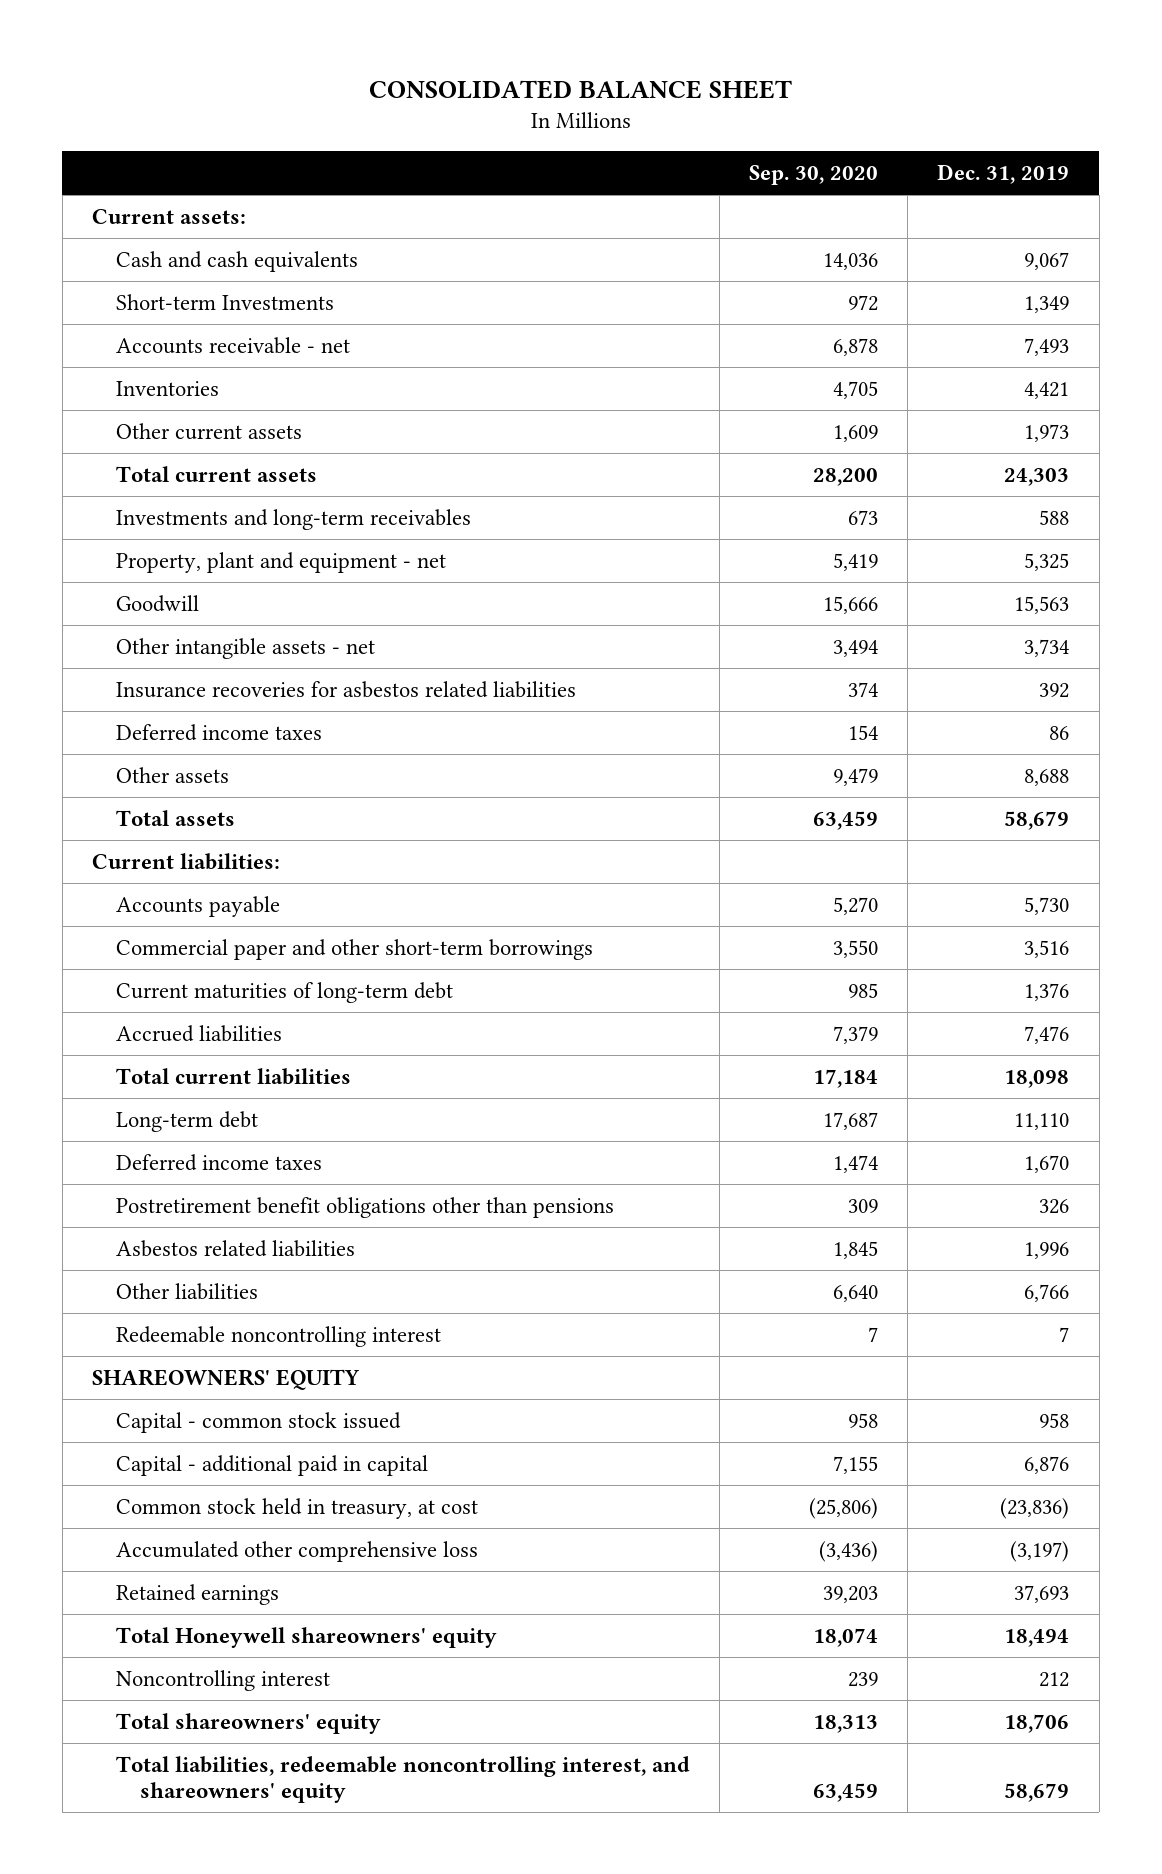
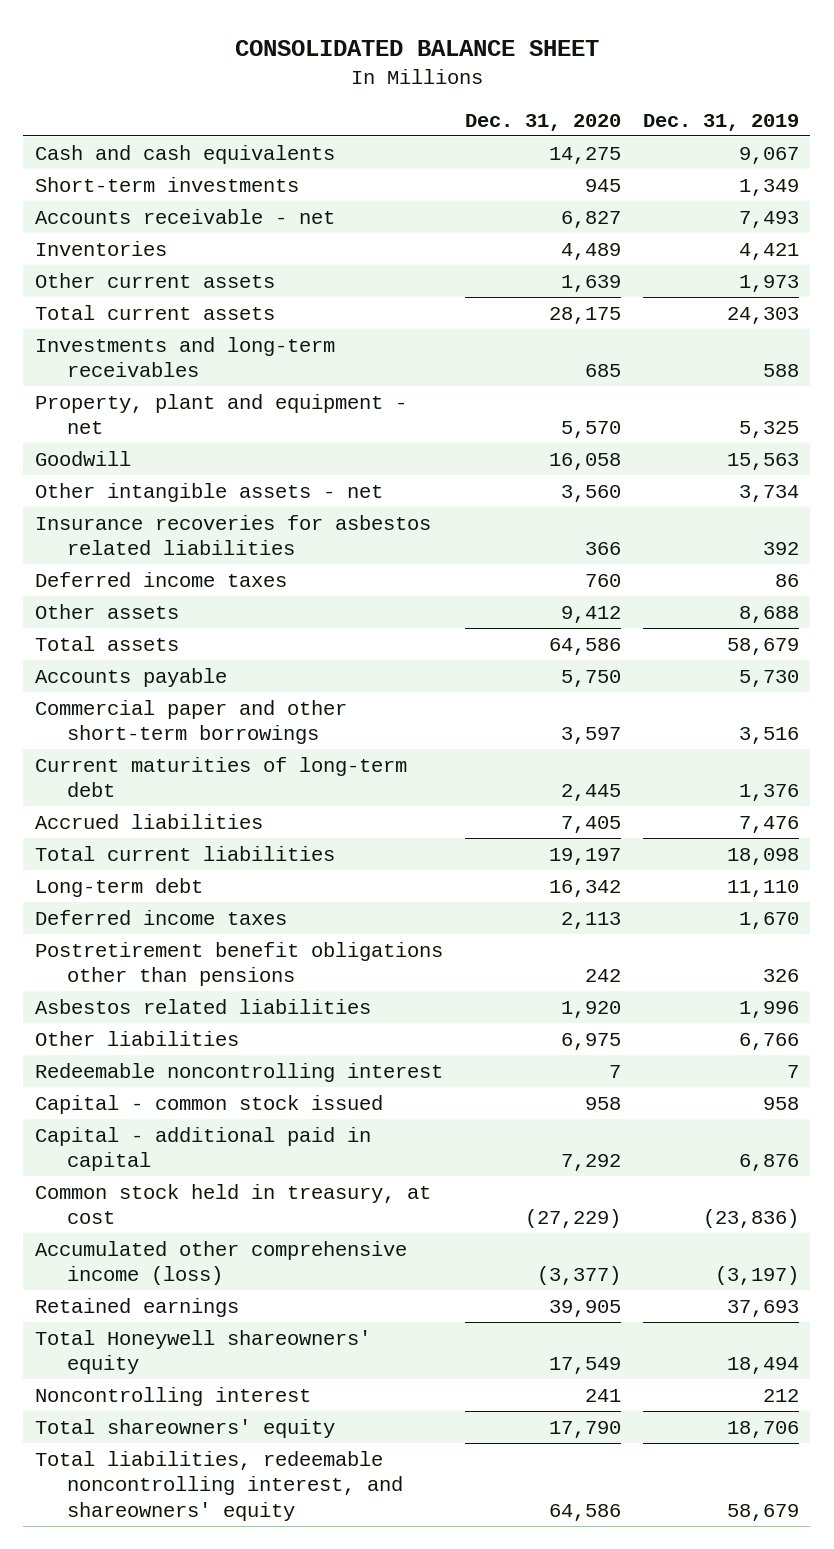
[749,164,879,185] Sep. 30, 2020 -> none
none -> [464,114,621,132] Dec. 31, 2020
[92,208,247,224] Current assets: -> none
[115,293,334,310] Short-term Investments -> [34,176,299,192] Short-term investments
[92,852,281,870] Current liabilities: -> none
[92,1368,361,1390] SHAREOWNERS' EQUITY -> none
[115,1540,478,1562] Accumulated other comprehensive loss -> [34,1240,407,1286] Accumulated other comprehensive income (loss)

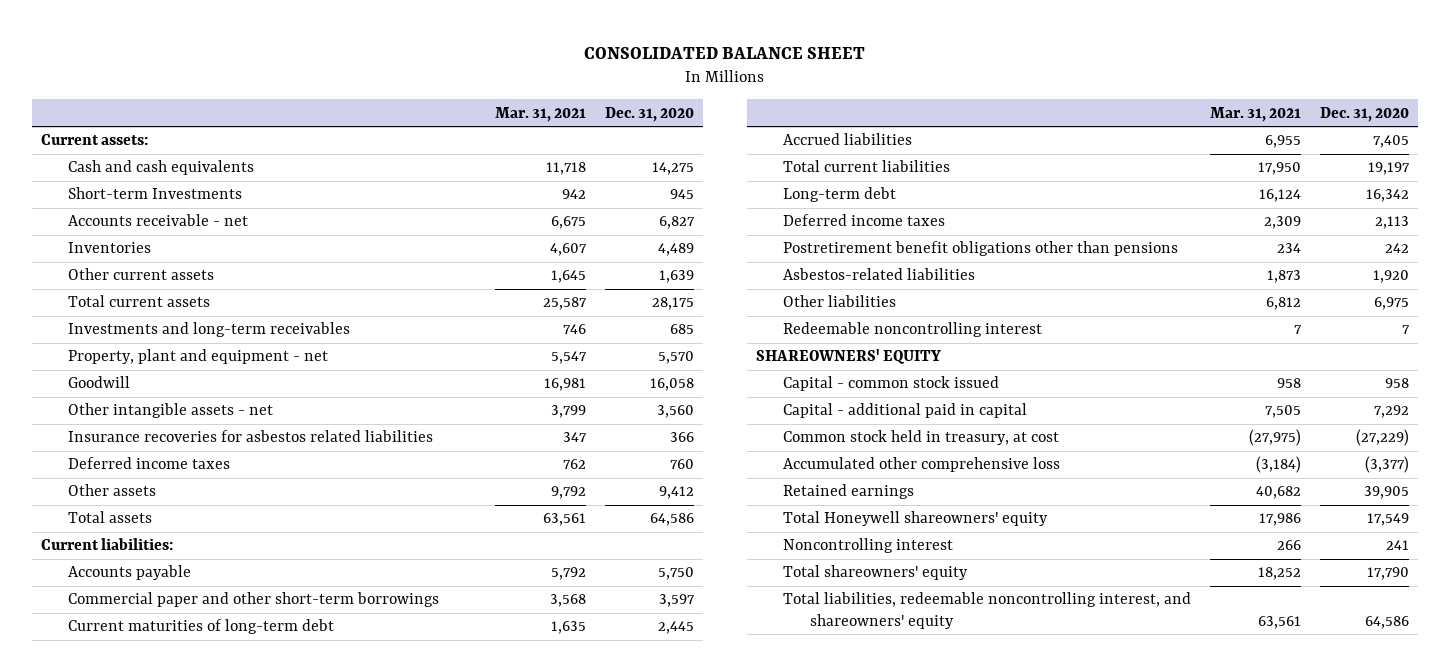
[643,114,800,132] Dec. 31, 2019 -> none
none -> [494,106,586,122] Mar. 31, 2021
none -> [40,134,148,146] Current assets:
[34,176,299,192] Short-term investments -> [67,187,242,200] Short-term Investments
none -> [40,538,173,551] Current liabilities:
[34,998,371,1014] Asbestos related liabilities -> [782,268,975,281] Asbestos-related liabilities
none -> [755,349,941,365] SHAREOWNERS' EQUITY
[34,1240,407,1286] Accumulated other comprehensive income (loss) -> [782,457,1060,473] Accumulated other comprehensive loss

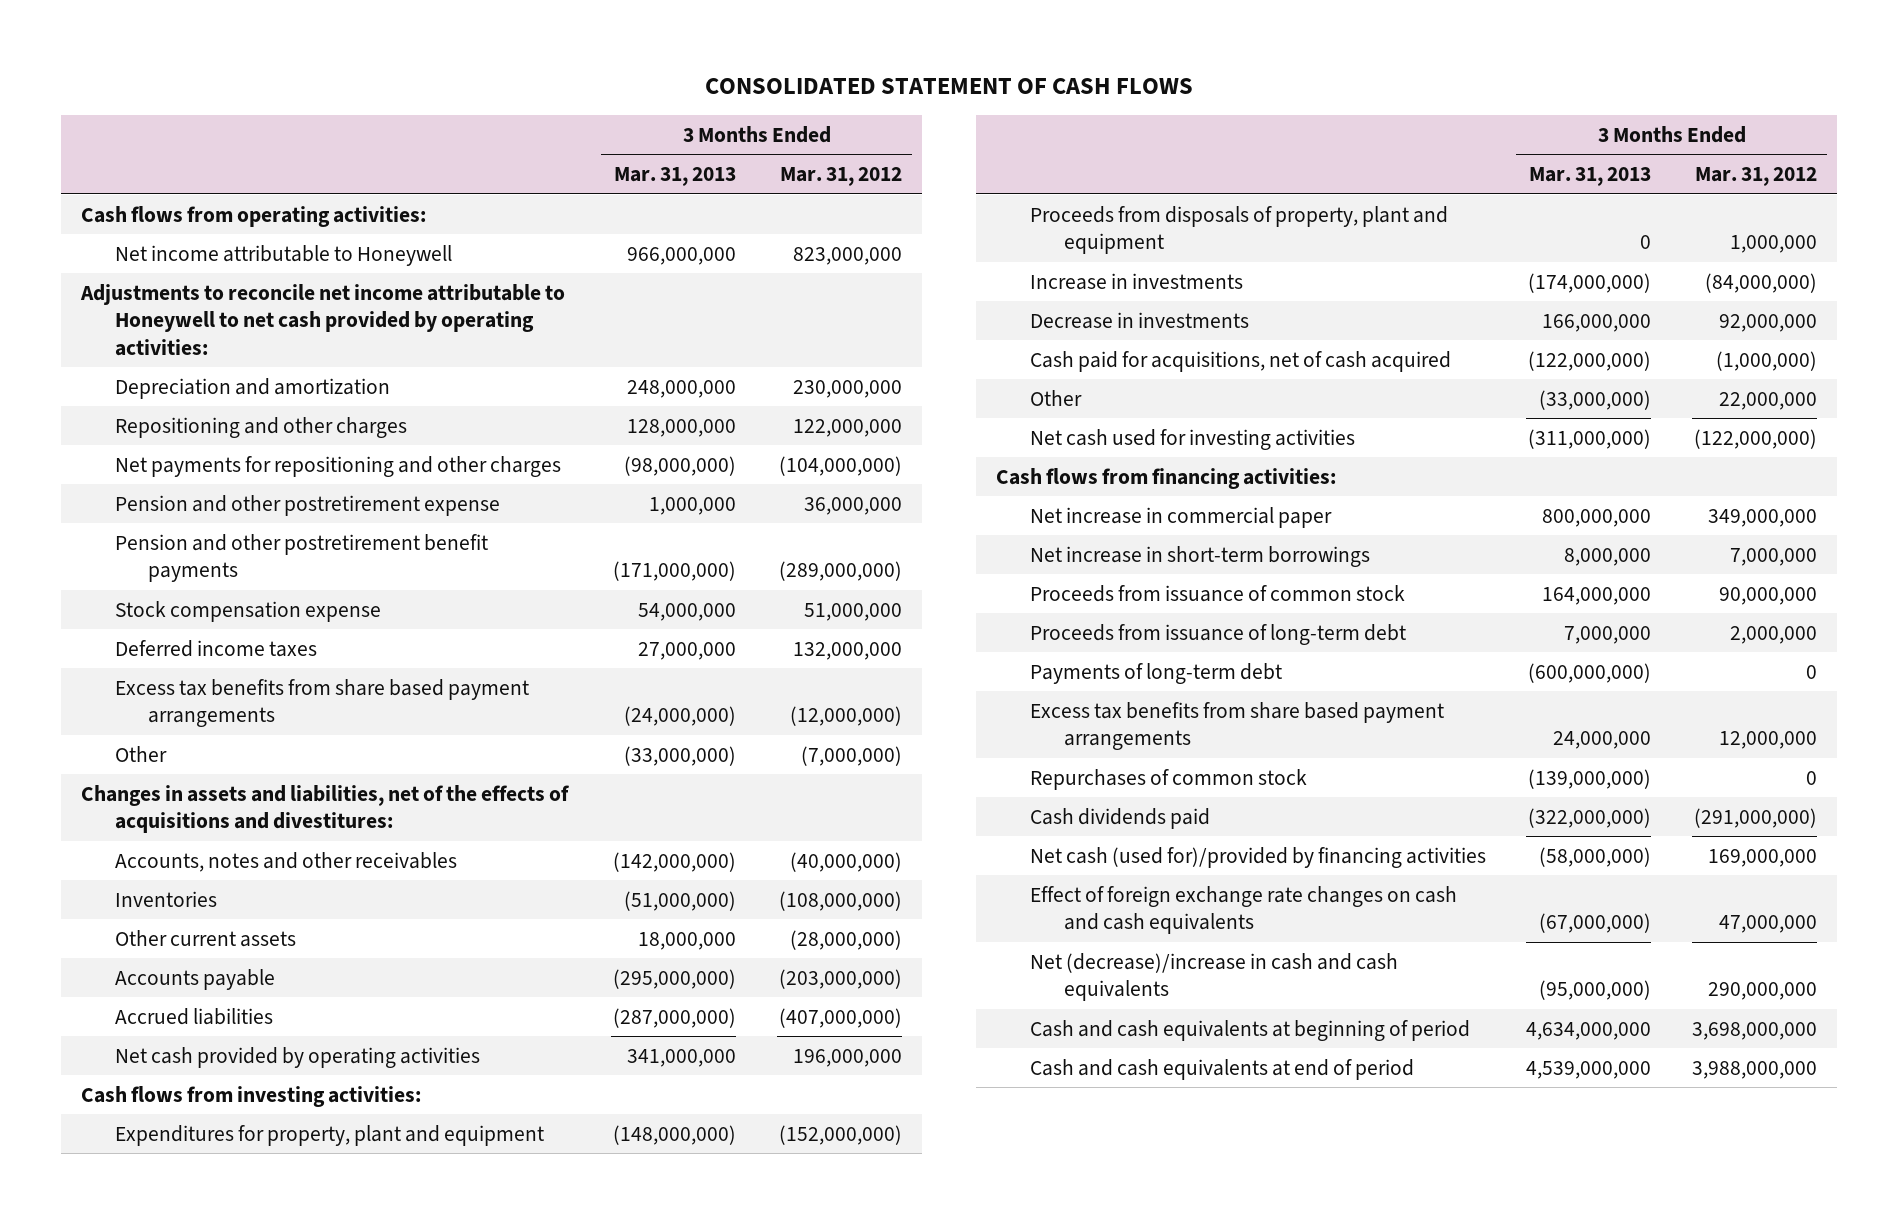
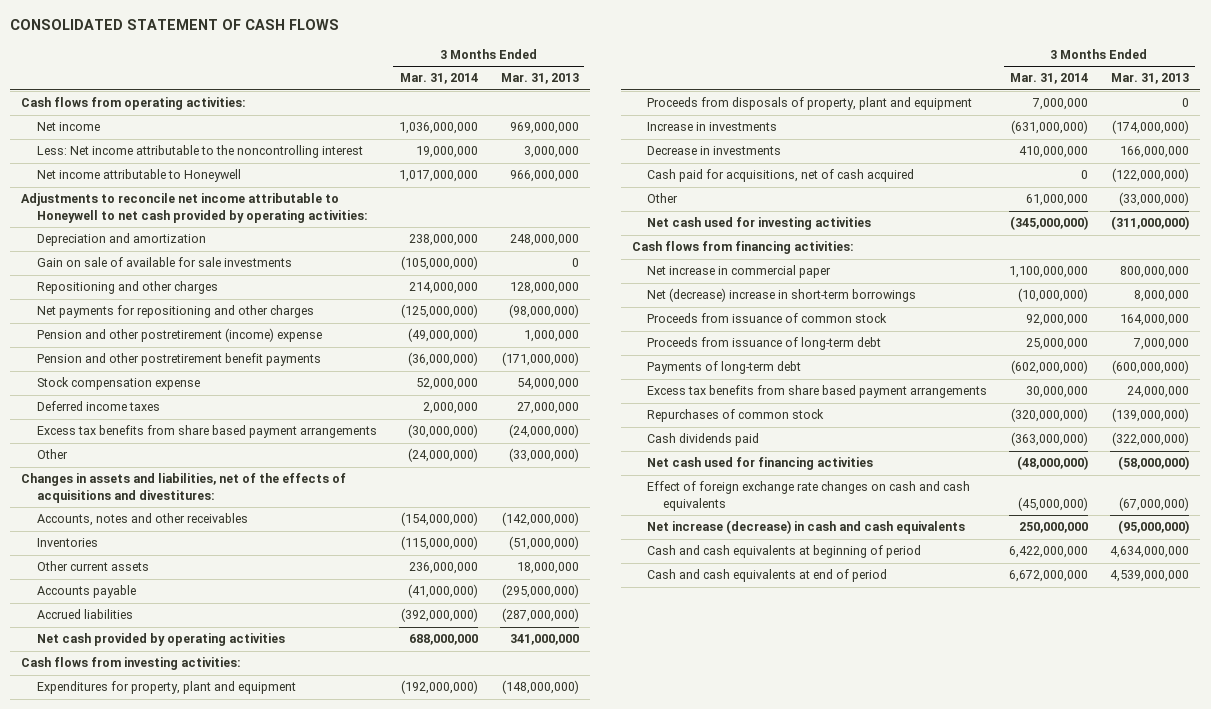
[779,167,902,187] Mar. 31, 2012 -> none
none -> [399,73,478,85] Mar. 31, 2014
none -> [36,122,100,132] Net income
none -> [36,145,363,159] Less: Net income attributable to the noncontrolling interest
none -> [36,257,292,268] Gain on sale of available for sale investments
[114,494,500,516] Pension and other postretirement expense -> [36,328,322,343] Pension and other postretirement (income) expense
[1029,545,1370,567] Net increase in short-term borrowings -> [647,288,917,303] Net (decrease) increase in short-term borrowings
[1029,846,1486,868] Net cash (used for)/provided by financing activities -> [647,457,874,471] Net cash used for financing activities
[1029,952,1398,1002] Net (decrease)/increase in cash and cash equivalents -> [647,520,966,535] Net increase (decrease) in cash and cash equivalents

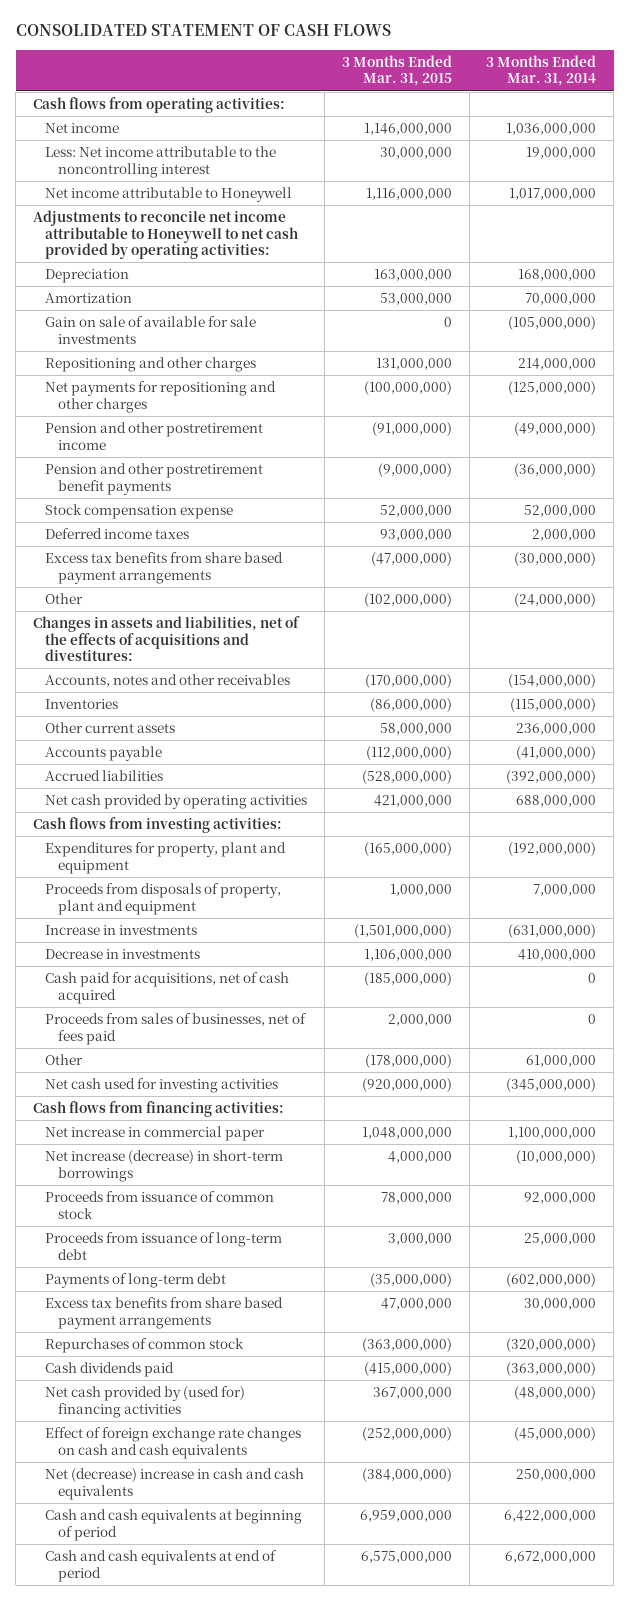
[500,73,579,85] Mar. 31, 2013 -> none
none -> [341,54,452,87] 3 Months Ended Mar. 31, 2015
[36,233,206,247] Depreciation and amortization -> none
none -> [45,269,130,284] Depreciation
none -> [45,293,133,304] Amortization
[36,328,322,343] Pension and other postretirement (income) expense -> [45,422,264,450] Pension and other postretirement income
none -> [45,1013,308,1045] Proceeds from sales of businesses, net of fees paid
[647,288,917,303] Net (decrease) increase in short-term borrowings -> [45,1150,284,1182] Net increase (decrease) in short-term borrowings
[647,457,874,471] Net cash used for financing activities -> [45,1386,246,1418] Net cash provided by (used for) financing activities
[647,520,966,535] Net increase (decrease) in cash and cash equivalents -> [45,1468,305,1500] Net (decrease) increase in cash and cash equivalents

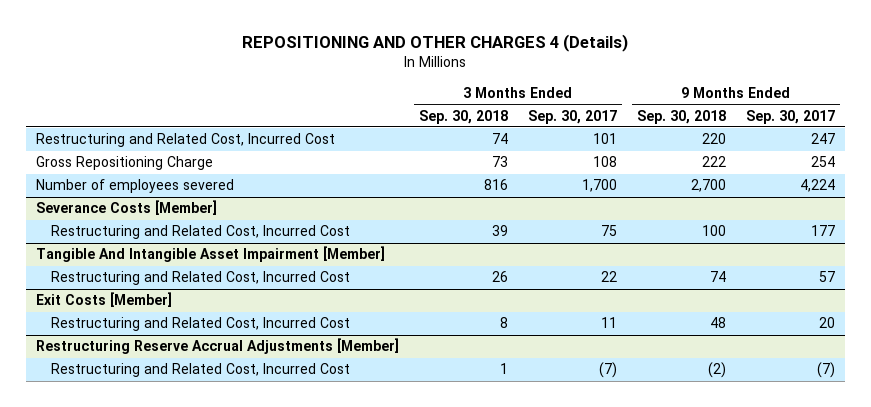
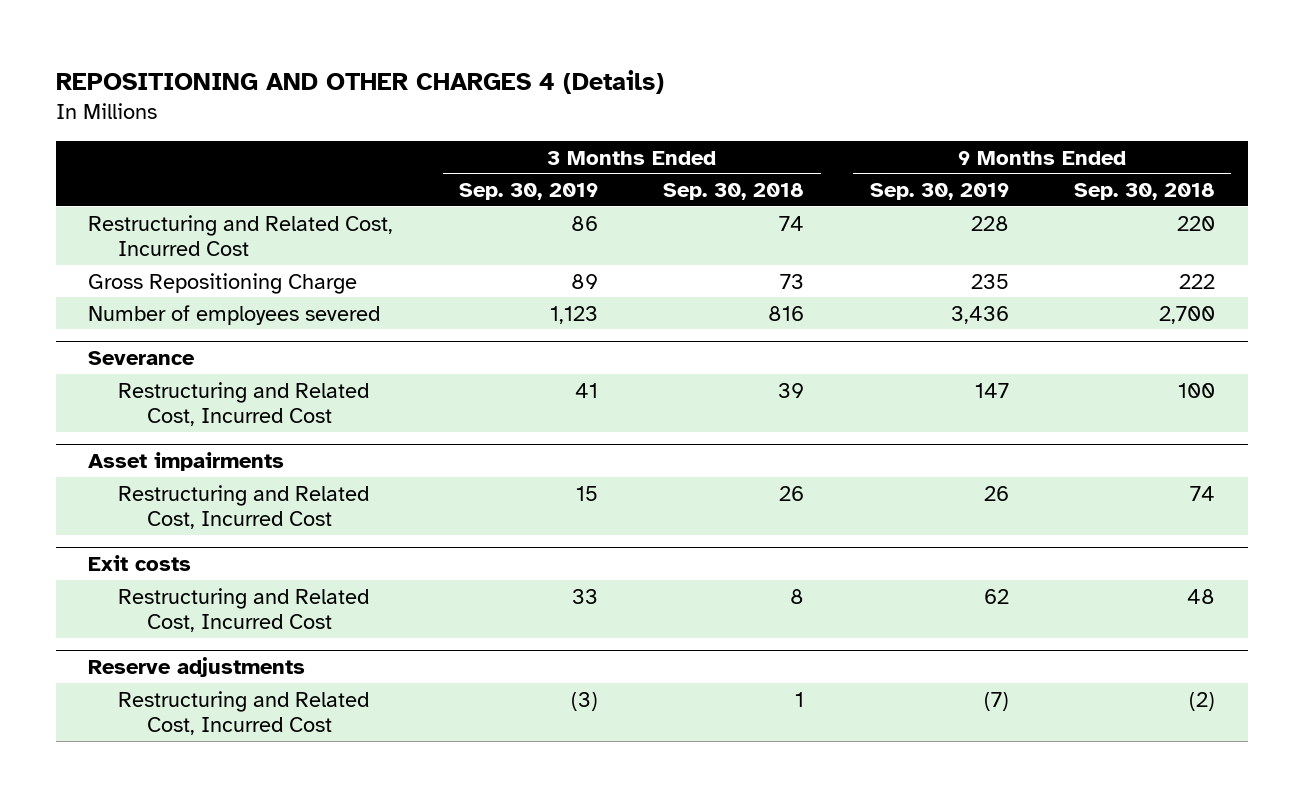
[527,109,617,124] Sep. 30, 2017 -> none
[746,109,836,124] Sep. 30, 2017 -> none
none -> [458,182,598,200] Sep. 30, 2019
none -> [869,182,1009,200] Sep. 30, 2019
[35,200,217,216] Severance Costs [Member] -> [88,351,196,366] Severance
[35,246,385,263] Tangible And Intangible Asset Impairment [Member] -> [88,452,285,472] Asset impairments
[35,292,172,308] Exit Costs [Member] -> [88,555,192,572] Exit costs
[35,338,399,355] Restructuring Reserve Accrual Adjustments [Member] -> [88,657,306,678] Reserve adjustments

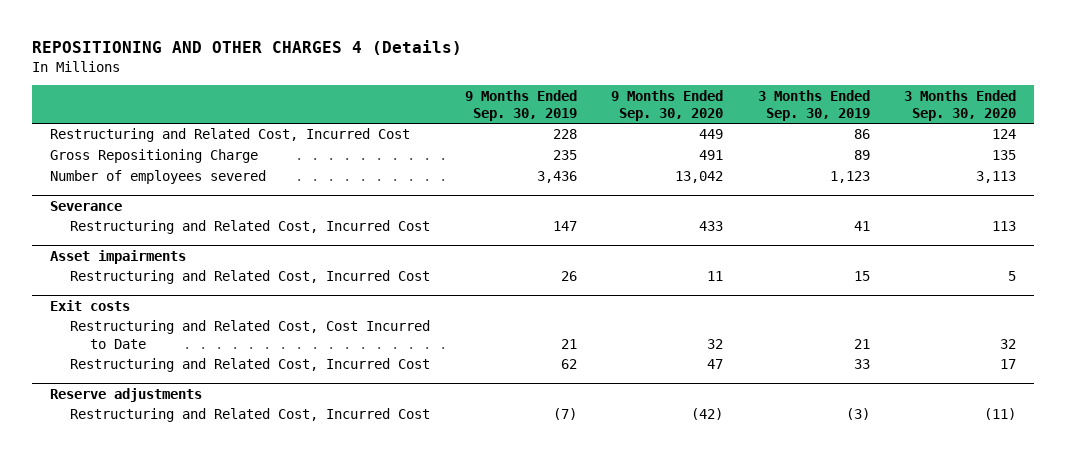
[663,182,805,200] Sep. 30, 2018 -> none
[1074,182,1216,200] Sep. 30, 2018 -> none
none -> [611,89,724,121] 9 Months Ended Sep. 30, 2020
none -> [904,89,1017,121] 3 Months Ended Sep. 30, 2020
none -> [69,320,430,349] Restructuring and Related Cost, Cost Incurred to Date

